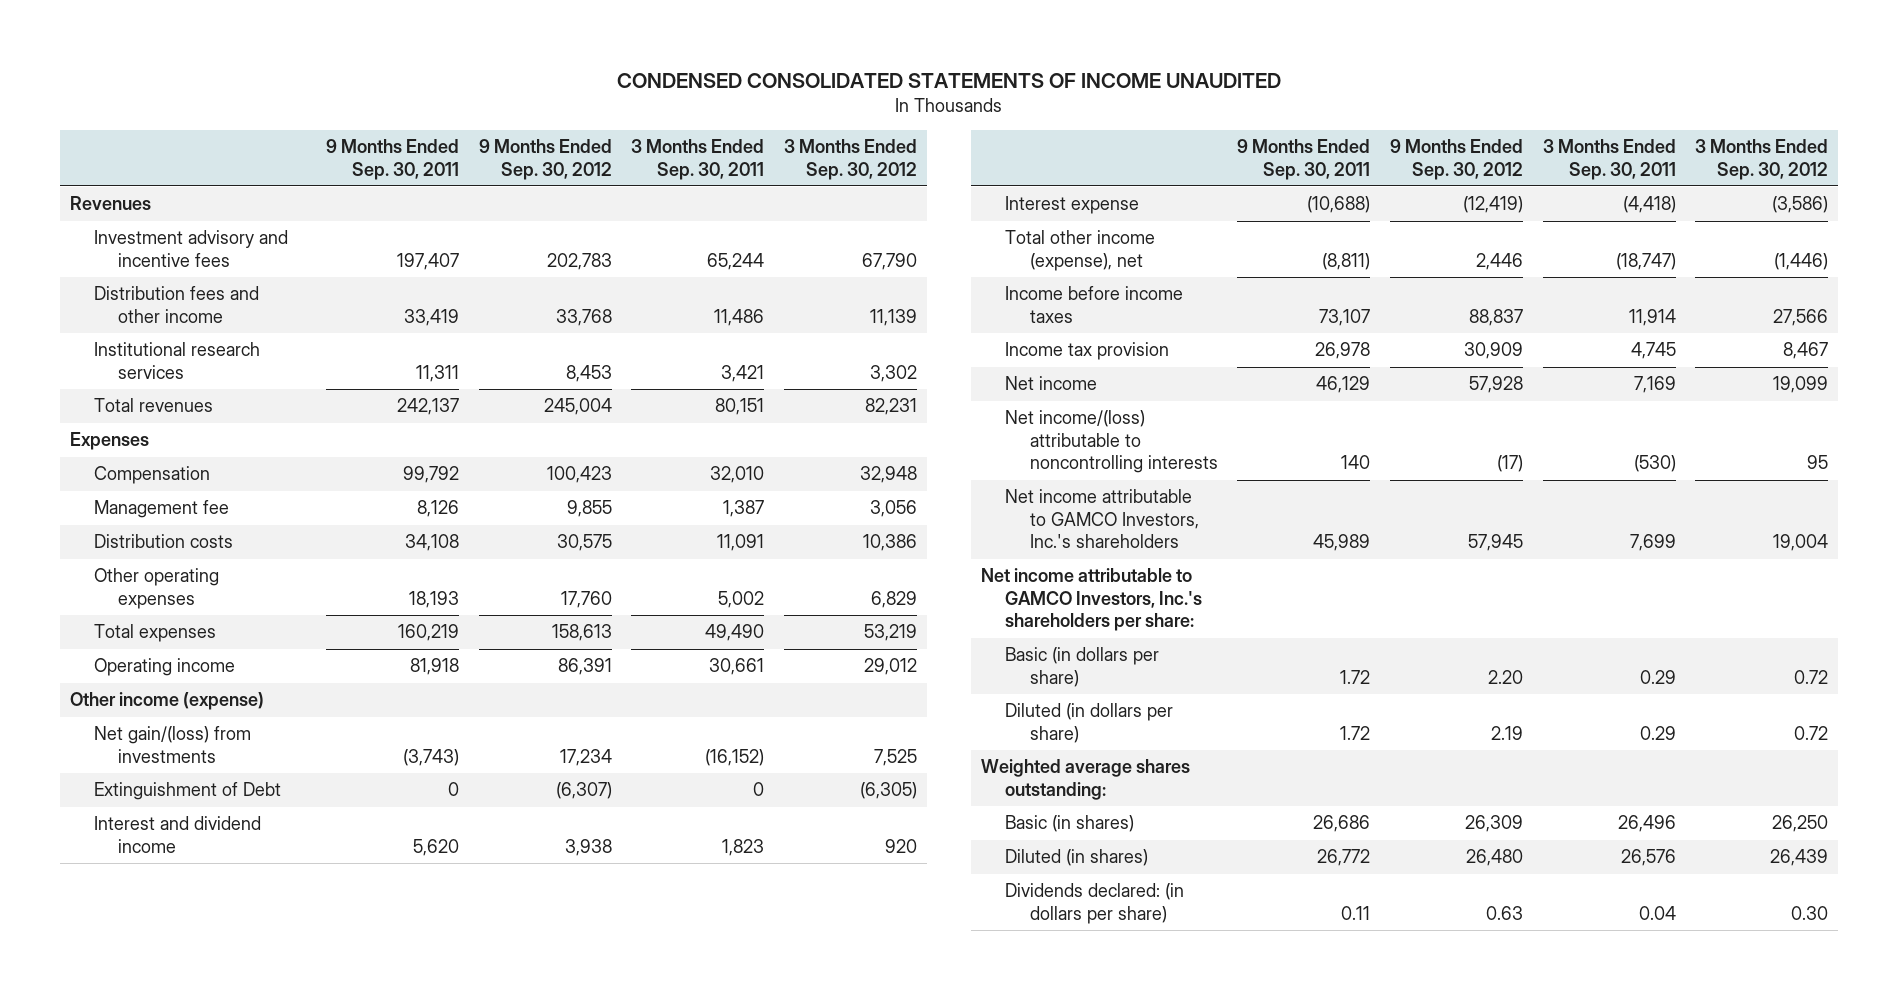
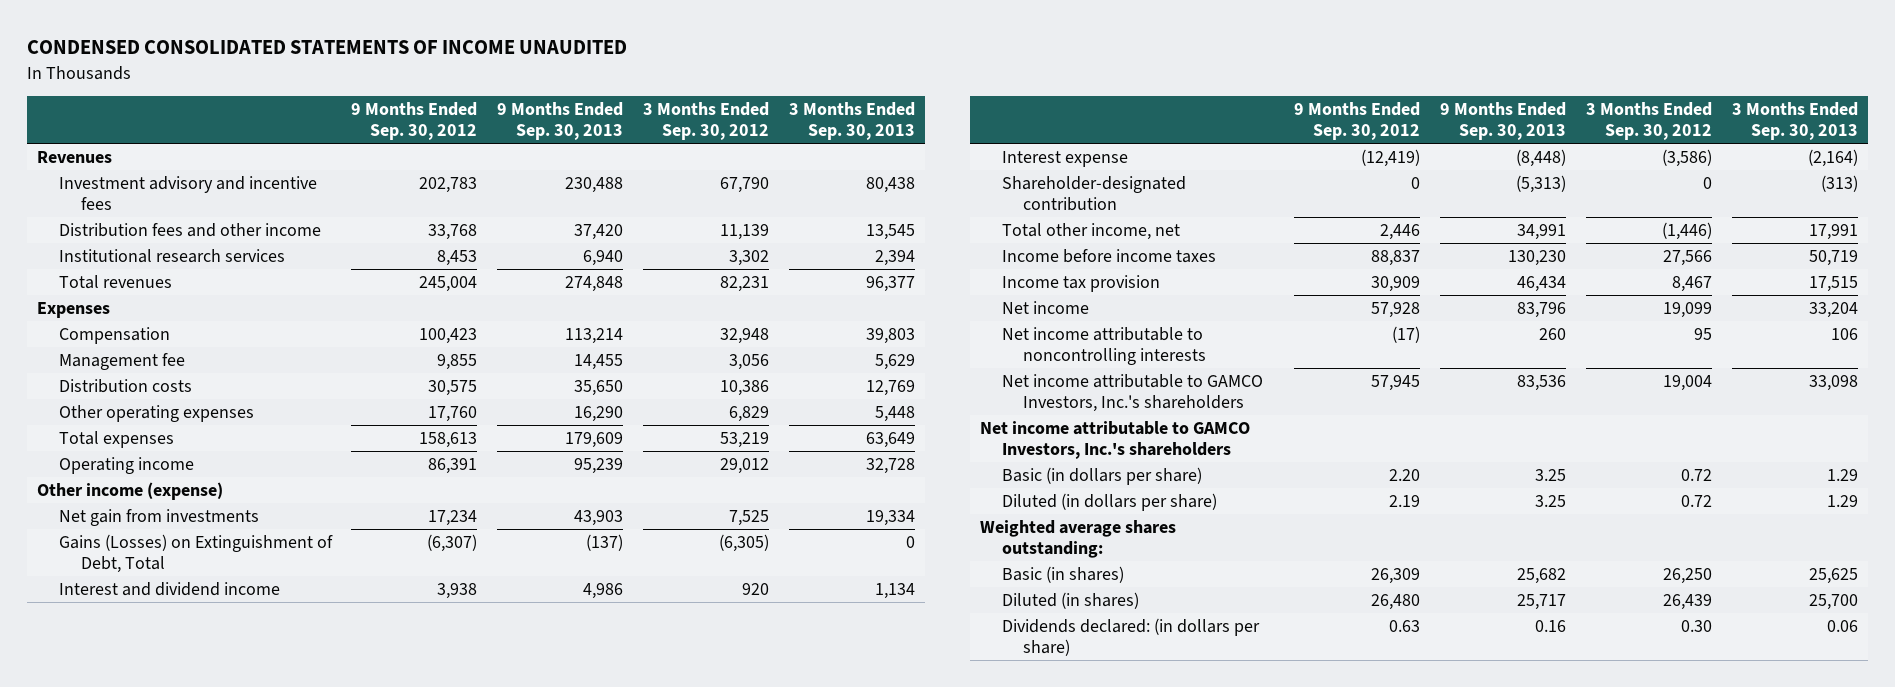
[326,139,460,180] 9 Months Ended Sep. 30, 2011 -> none
[631,139,765,180] 3 Months Ended Sep. 30, 2011 -> none
none -> [497,102,624,141] 9 Months Ended Sep. 30, 2013
none -> [789,102,916,141] 3 Months Ended Sep. 30, 2013
[94,726,252,763] Net gain/(loss) from investments -> [58,509,259,527] Net gain from investments
[94,782,282,801] Extinguishment of Debt -> [58,534,333,573] Gains (Losses) on Extinguishment of Debt, Total
none -> [1001,176,1186,211] Shareholder-designated contribution
[1005,230,1156,271] Total other income (expense), net -> [1001,223,1180,241] Total other income, net
[1005,410,1218,474] Net income/(loss) attributable to noncontrolling interests -> [1001,327,1207,365] Net income attributable to noncontrolling interests
[981,568,1203,632] Net income attributable to GAMCO Investors, Inc.'s shareholders per share: -> [979,421,1250,459] Net income attributable to GAMCO Investors, Inc.'s shareholders

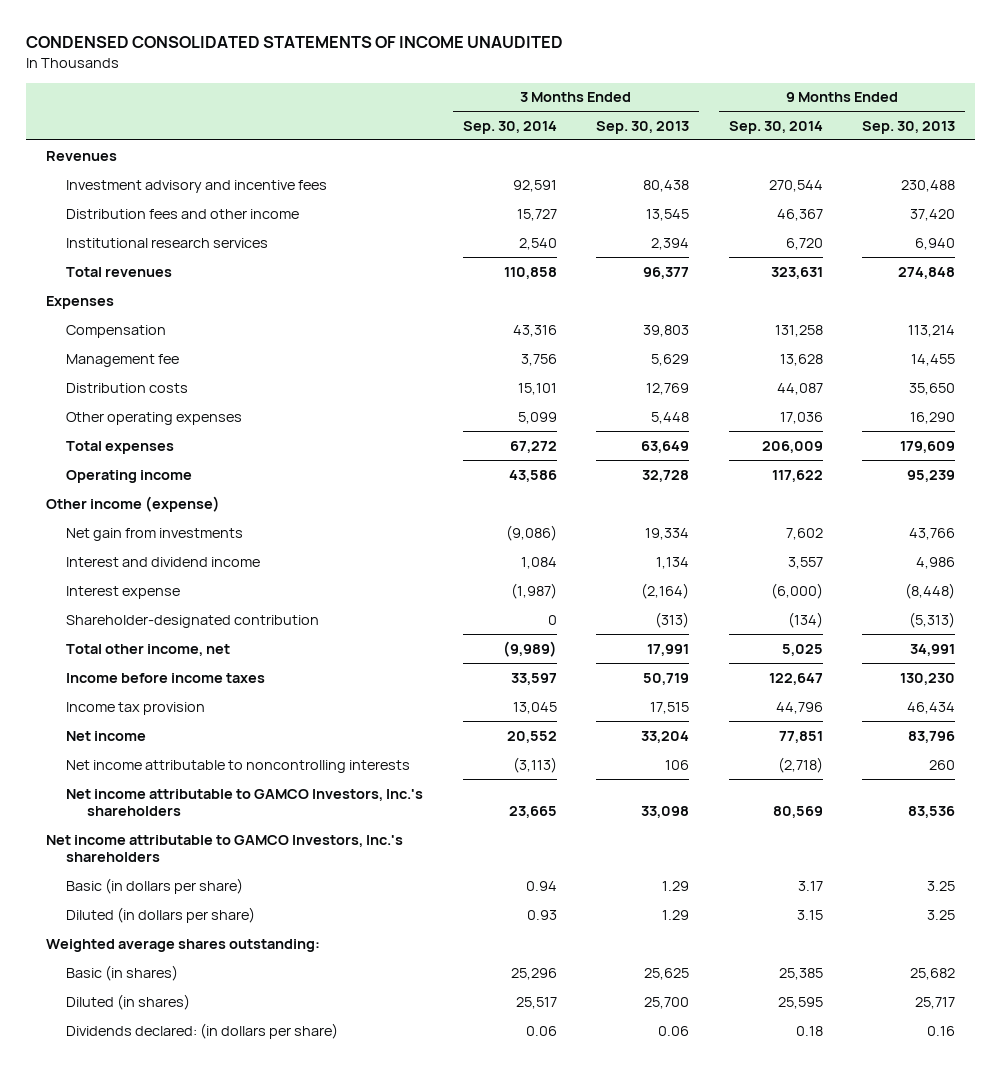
[351,102,478,141] 9 Months Ended Sep. 30, 2012 -> none
[643,102,770,141] 3 Months Ended Sep. 30, 2012 -> none
none -> [462,120,557,134] Sep. 30, 2014
none -> [728,120,823,134] Sep. 30, 2014
[58,534,333,573] Gains (Losses) on Extinguishment of Debt, Total -> none
[574,510,624,527] 43,903 -> [909,527,956,540] 43,766

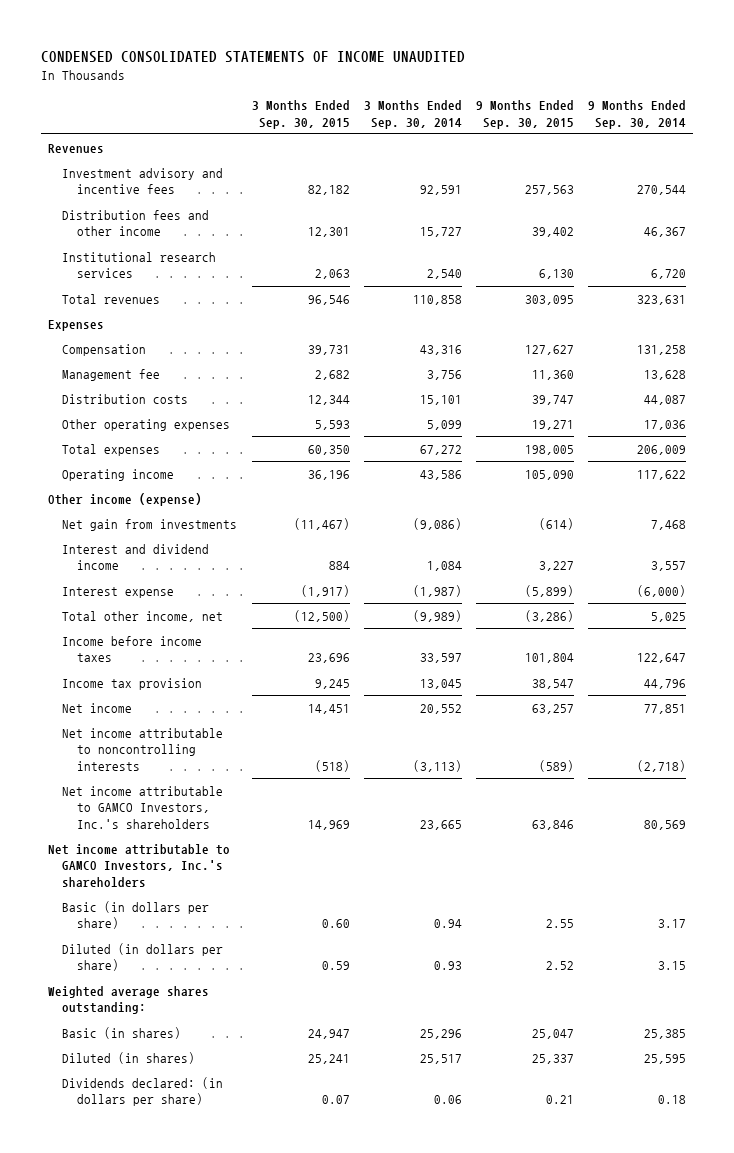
[596,120,690,134] Sep. 30, 2013 -> none
[862,120,956,134] Sep. 30, 2013 -> none
none -> [251,100,350,129] 3 Months Ended Sep. 30, 2015
none -> [475,100,574,129] 9 Months Ended Sep. 30, 2015
[785,527,823,540] 7,602 -> [650,519,686,530] 7,468
[66,614,320,628] Shareholder-designated contribution -> none

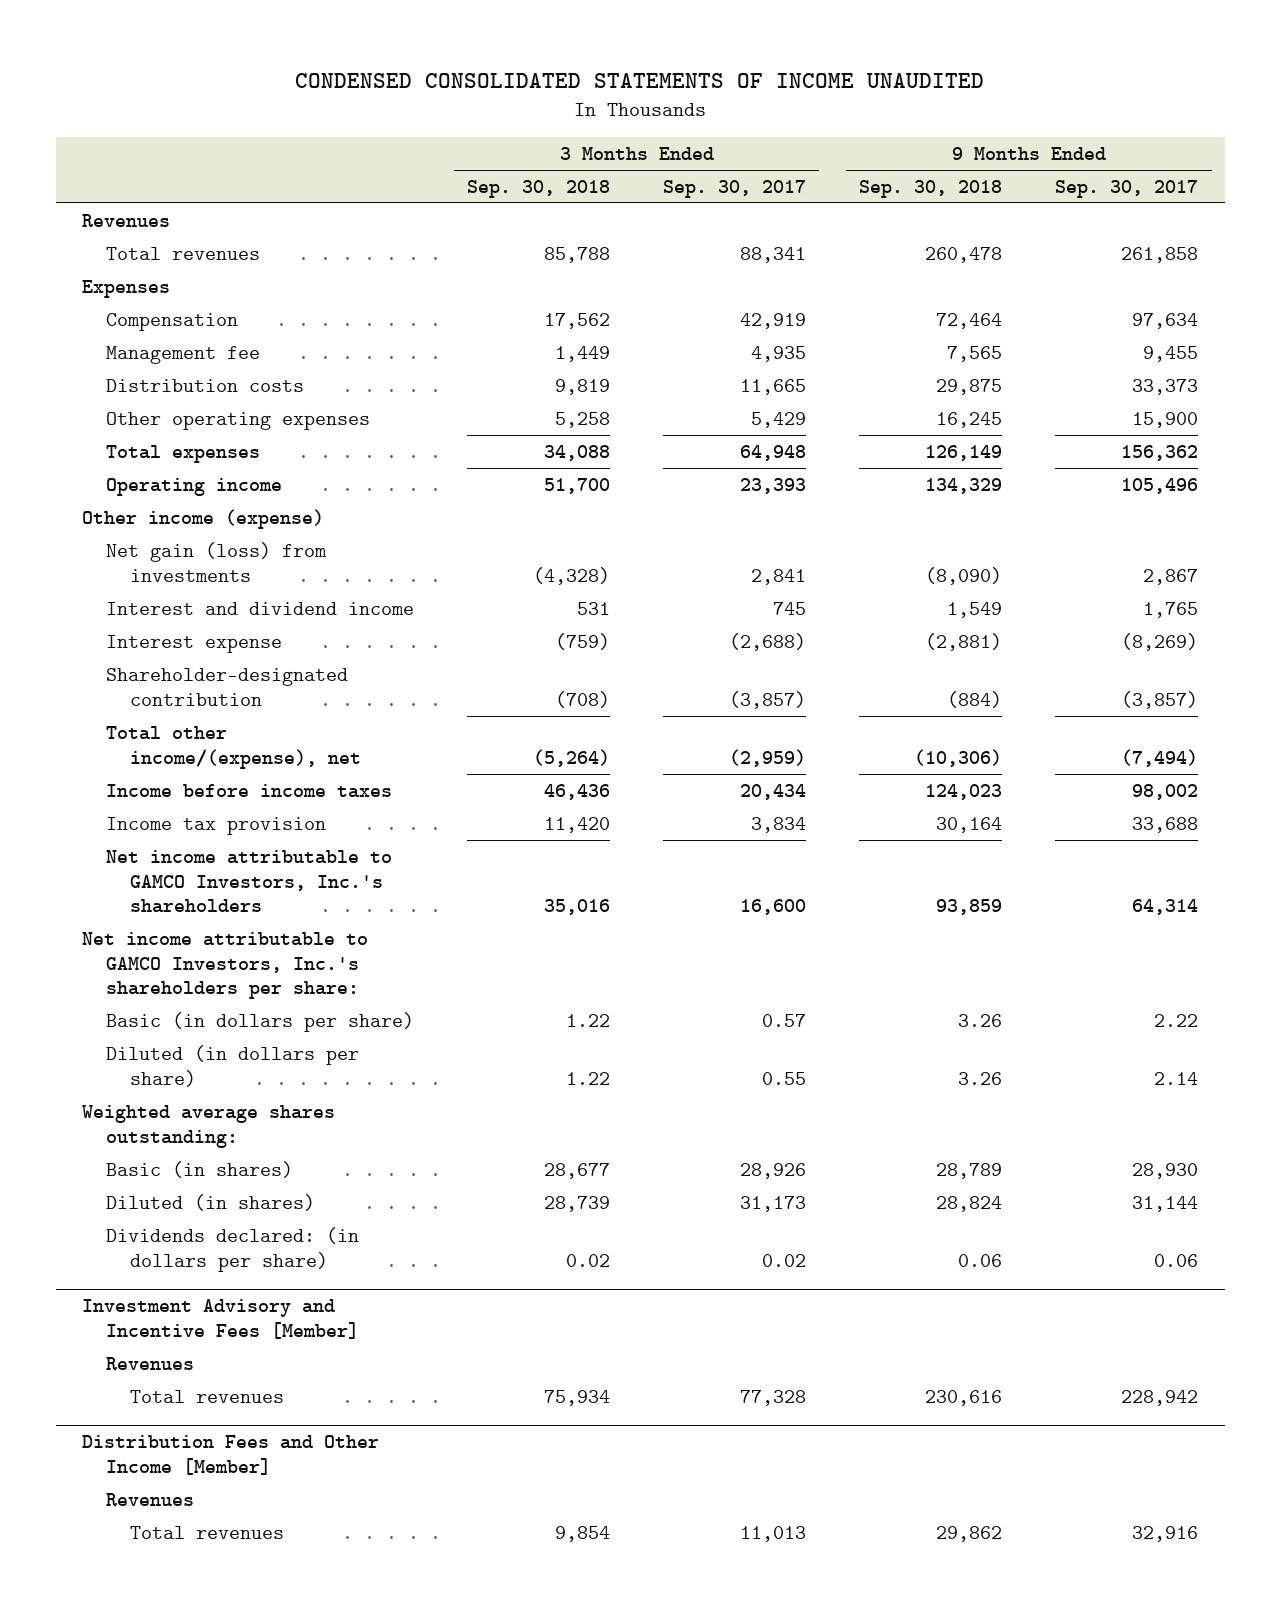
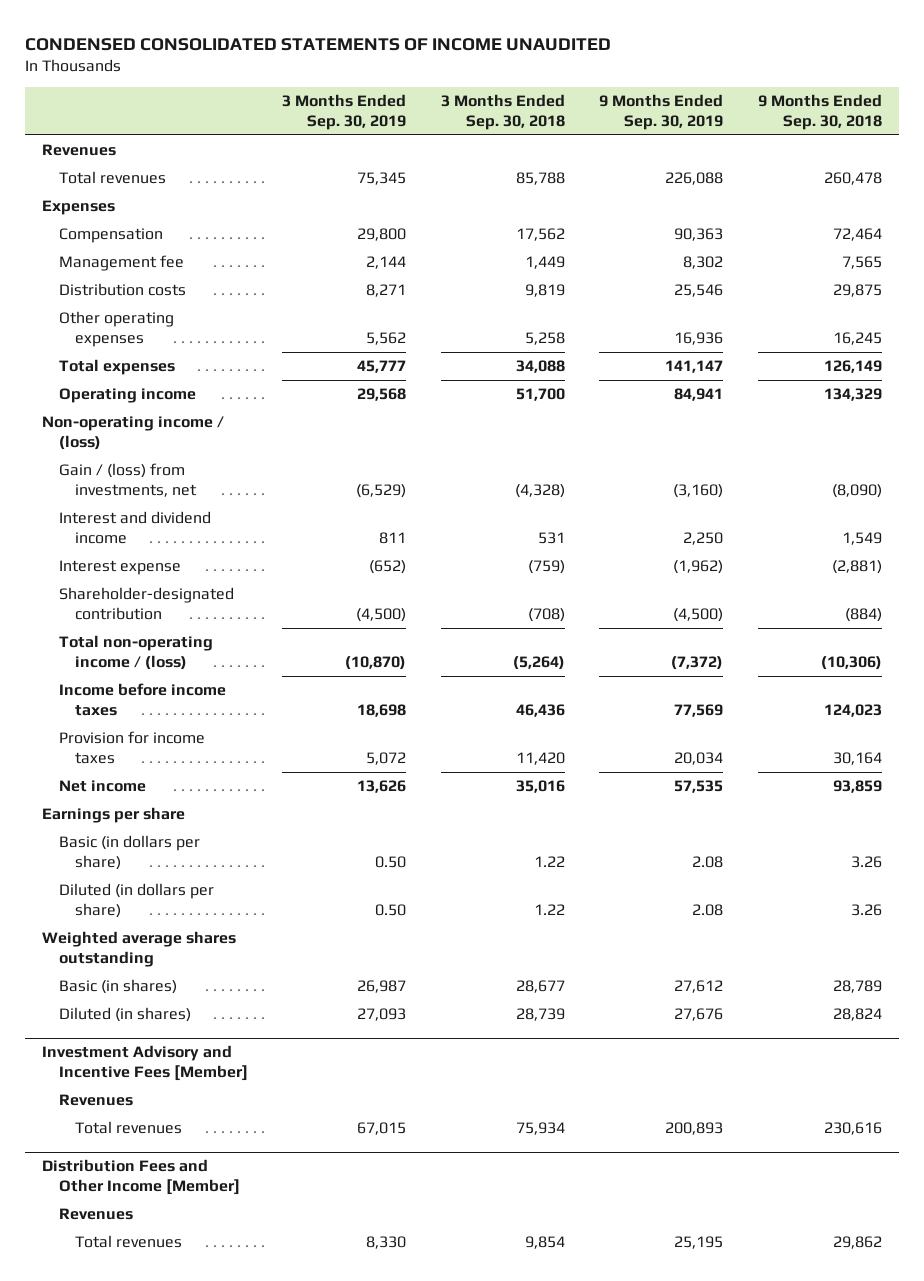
[663,179,807,198] Sep. 30, 2017 -> none
[1055,179,1199,198] Sep. 30, 2017 -> none
none -> [282,93,407,130] 3 Months Ended Sep. 30, 2019
none -> [599,93,724,130] 9 Months Ended Sep. 30, 2019
[82,508,325,529] Other income (expense) -> [42,415,225,451] Non-operating income / (loss)
[105,541,327,582] Net gain (loss) from investments -> [58,462,197,498] Gain / (loss) from investments, net
[105,725,361,769] Total other income/(expense), net -> [58,634,213,671] Total non-operating income / (loss)
[105,816,326,835] Income tax provision -> [58,730,205,765] Provision for income taxes
[105,849,392,914] Net income attributable to GAMCO Investors, Inc.'s shareholders -> [58,779,146,792] Net income
[82,931,369,1000] Net income attributable to GAMCO Investors, Inc.'s shareholders per share: -> [42,806,186,823] Earnings per share
[82,1104,336,1148] Weighted average shares outstanding: -> [42,930,237,968] Weighted average shares outstanding
[105,1226,359,1272] Dividends declared: (in dollars per share) -> none

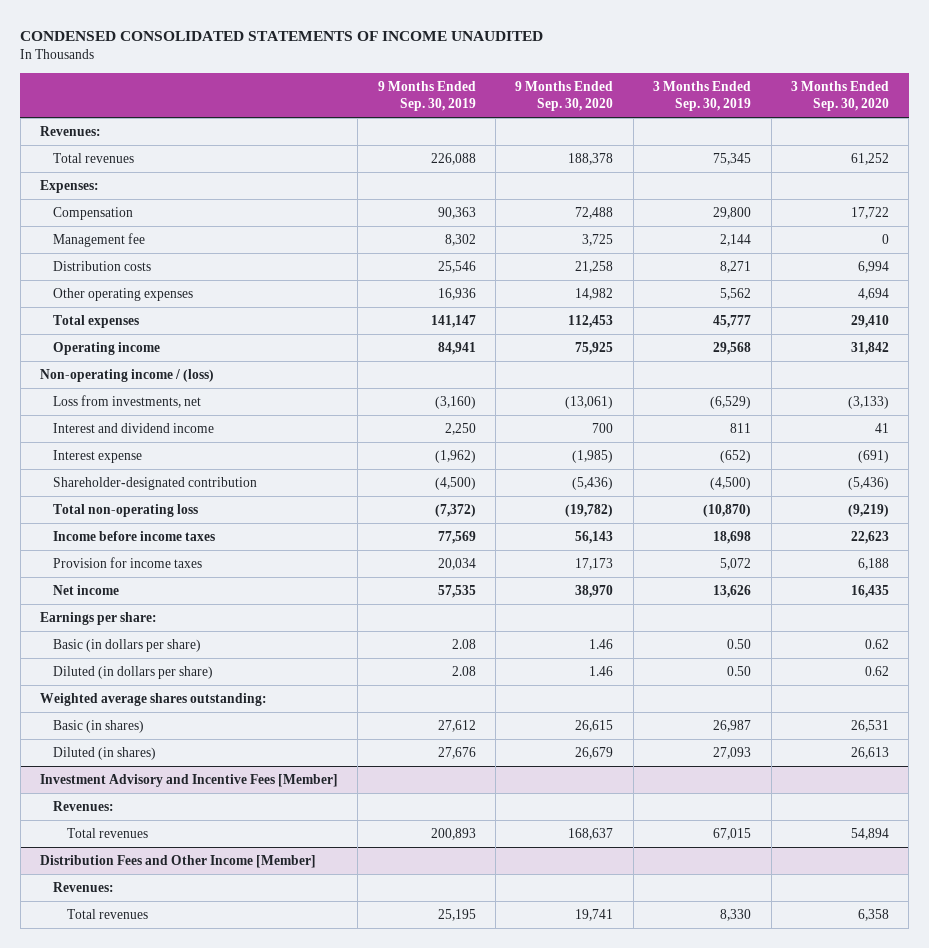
[440,93,565,130] 3 Months Ended Sep. 30, 2018 -> none
[757,93,882,130] 9 Months Ended Sep. 30, 2018 -> none
none -> [515,80,614,112] 9 Months Ended Sep. 30, 2020
none -> [790,80,889,112] 3 Months Ended Sep. 30, 2020
[42,143,117,156] Revenues -> [40,125,102,136] Revenues:
[42,199,116,215] Expenses -> [40,179,100,193] Expenses:
[58,462,197,498] Gain / (loss) from investments, net -> [53,394,202,408] Loss from investments, net
[58,634,213,671] Total non-operating income / (loss) -> [53,503,199,517] Total non-operating loss
[42,806,186,823] Earnings per share -> [40,611,158,625] Earnings per share:
[42,930,237,968] Weighted average shares outstanding -> [40,692,268,706] Weighted average shares outstanding:
[58,1093,133,1106] Revenues -> [53,800,115,811] Revenues:
[58,1207,133,1220] Revenues -> [53,881,115,892] Revenues:

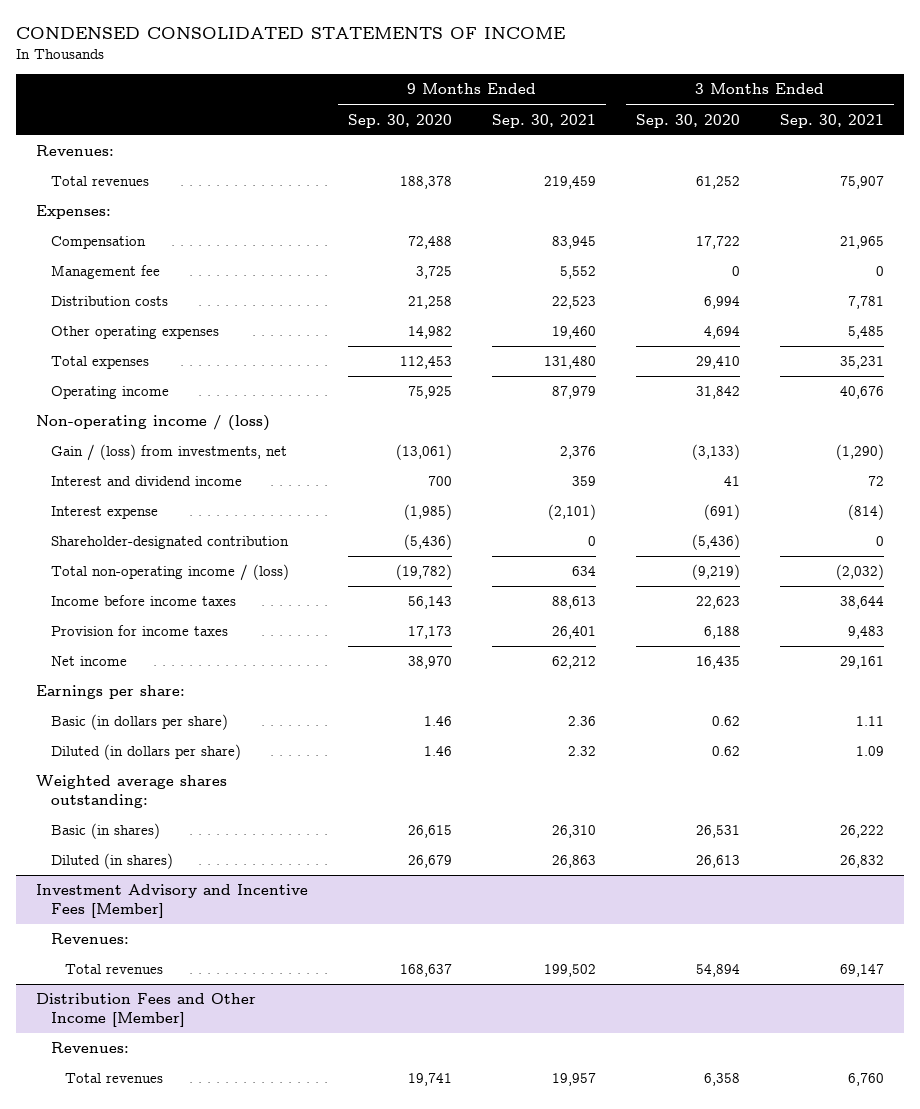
[20,31,544,42] CONDENSED CONSOLIDATED STATEMENTS OF INCOME UNAUDITED -> [15,26,565,39] CONDENSED CONSOLIDATED STATEMENTS OF INCOME
[377,80,476,112] 9 Months Ended Sep. 30, 2019 -> none
[653,80,752,112] 3 Months Ended Sep. 30, 2019 -> none
none -> [491,113,596,128] Sep. 30, 2021
none -> [780,113,885,128] Sep. 30, 2021
[53,394,202,408] Loss from investments, net -> [50,444,287,462] Gain / (loss) from investments, net
[53,503,199,517] Total non-operating loss -> [50,564,289,582] Total non-operating income / (loss)

